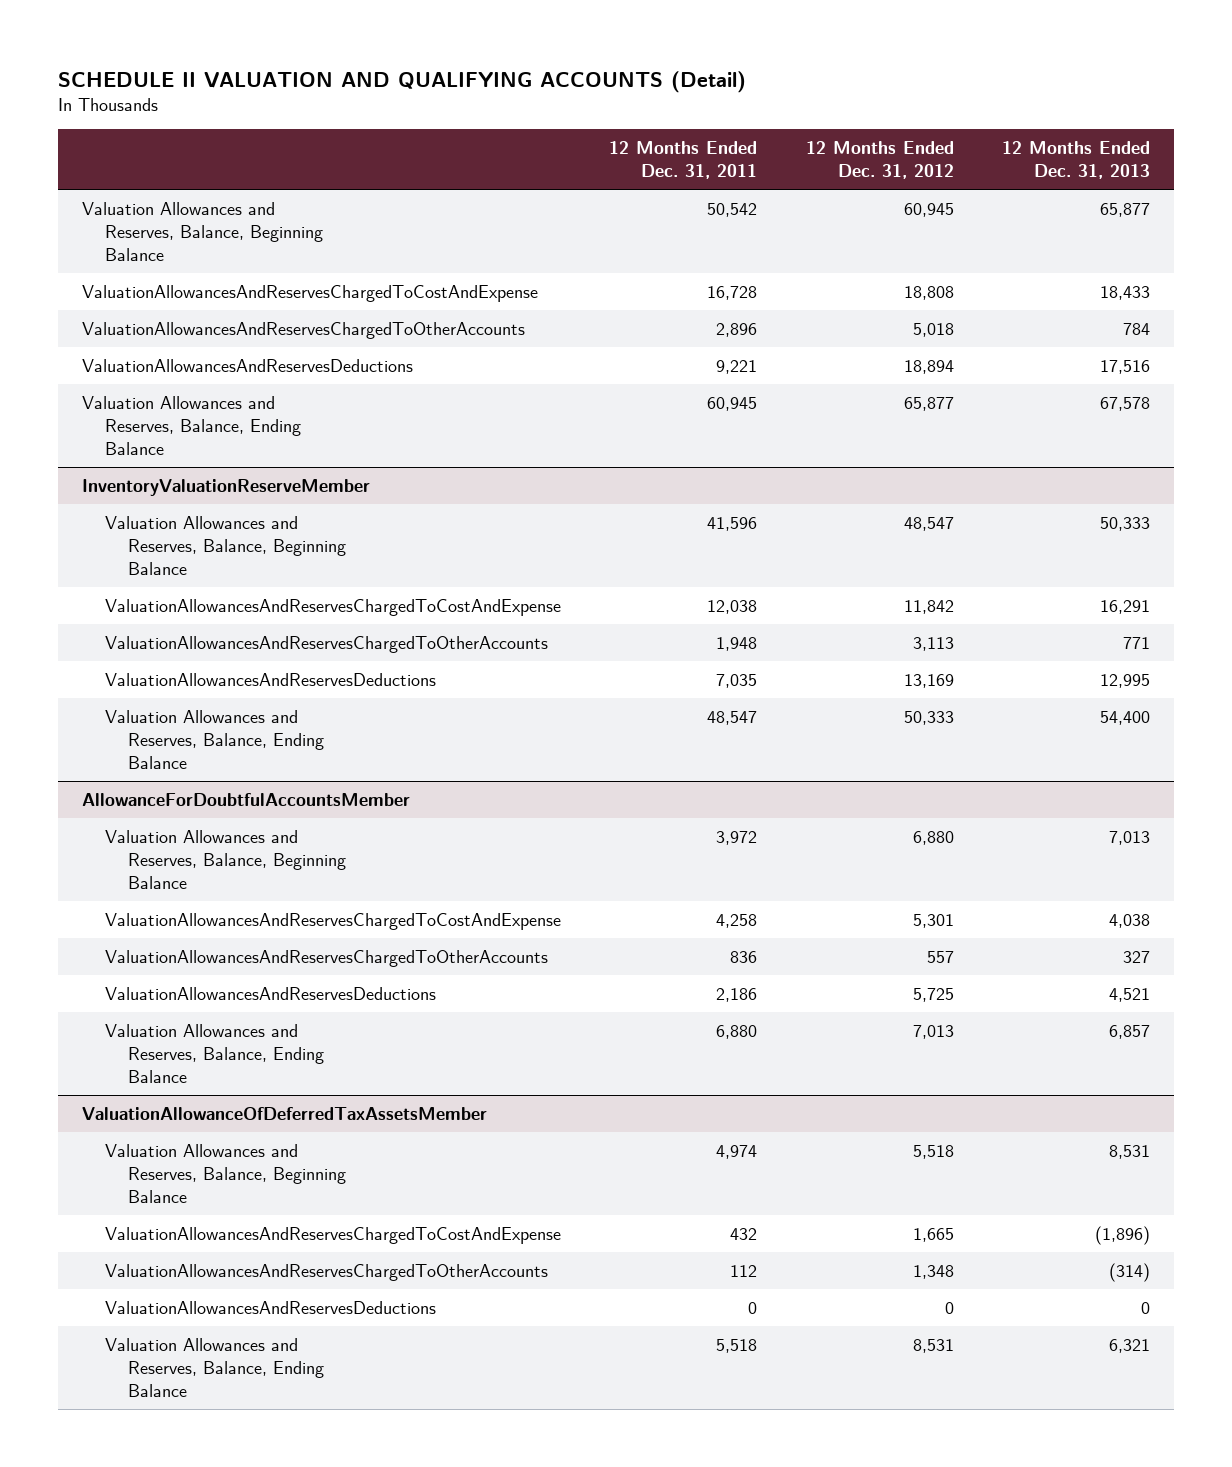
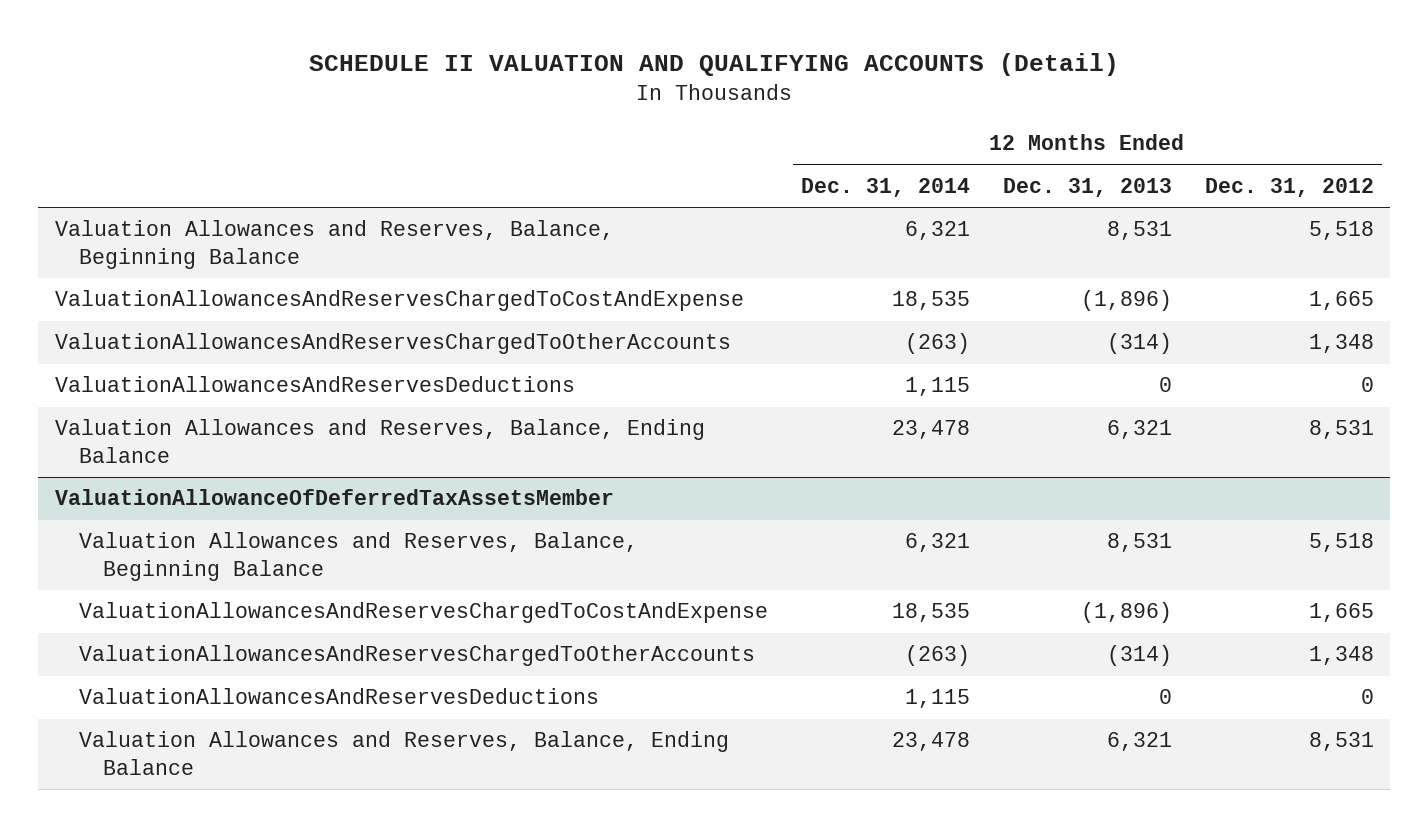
[609,141,758,180] 12 Months Ended Dec. 31, 2011 -> none
none -> [800,177,970,197] Dec. 31, 2014
[82,478,371,496] InventoryValuationReserveMember -> none
[105,515,347,576] Valuation Allowances and Reserves, Balance, Beginning Balance -> none
[105,598,562,616] ValuationAllowancesAndReservesChargedToCostAndExpense -> none
[105,635,549,653] ValuationAllowancesAndReservesChargedToOtherAccounts -> none
[105,672,437,686] ValuationAllowancesAndReservesDeductions -> none
[105,709,325,770] Valuation Allowances and Reserves, Balance, Ending Balance -> none
[82,792,411,806] AllowanceForDoubtfulAccountsMember -> none
[105,829,347,890] Valuation Allowances and Reserves, Balance, Beginning Balance -> none
[105,912,562,930] ValuationAllowancesAndReservesChargedToCostAndExpense -> none
[105,949,549,967] ValuationAllowancesAndReservesChargedToOtherAccounts -> none
[105,986,437,1000] ValuationAllowancesAndReservesDeductions -> none
[105,1023,325,1084] Valuation Allowances and Reserves, Balance, Ending Balance -> none
[903,202,954,217] 60,945 -> [1308,221,1374,241] 5,518
[1099,202,1150,217] 65,877 -> [1106,221,1172,241] 8,531
[903,285,954,300] 18,808 -> [1308,291,1374,311] 1,665
[1099,285,1150,300] 18,433 -> [1080,290,1172,312] (1,896)
[912,322,954,337] 5,018 -> [1308,334,1374,354] 1,348
[1122,322,1150,335] 784 -> [1106,333,1172,355] (314)
[903,359,954,374] 18,894 -> [1360,377,1374,393] 0
[1099,359,1150,374] 17,516 -> [1158,377,1172,393] 0
[903,396,954,411] 65,877 -> [1308,420,1374,440] 8,531
[1099,396,1150,411] 67,578 -> [1106,420,1172,440] 6,321

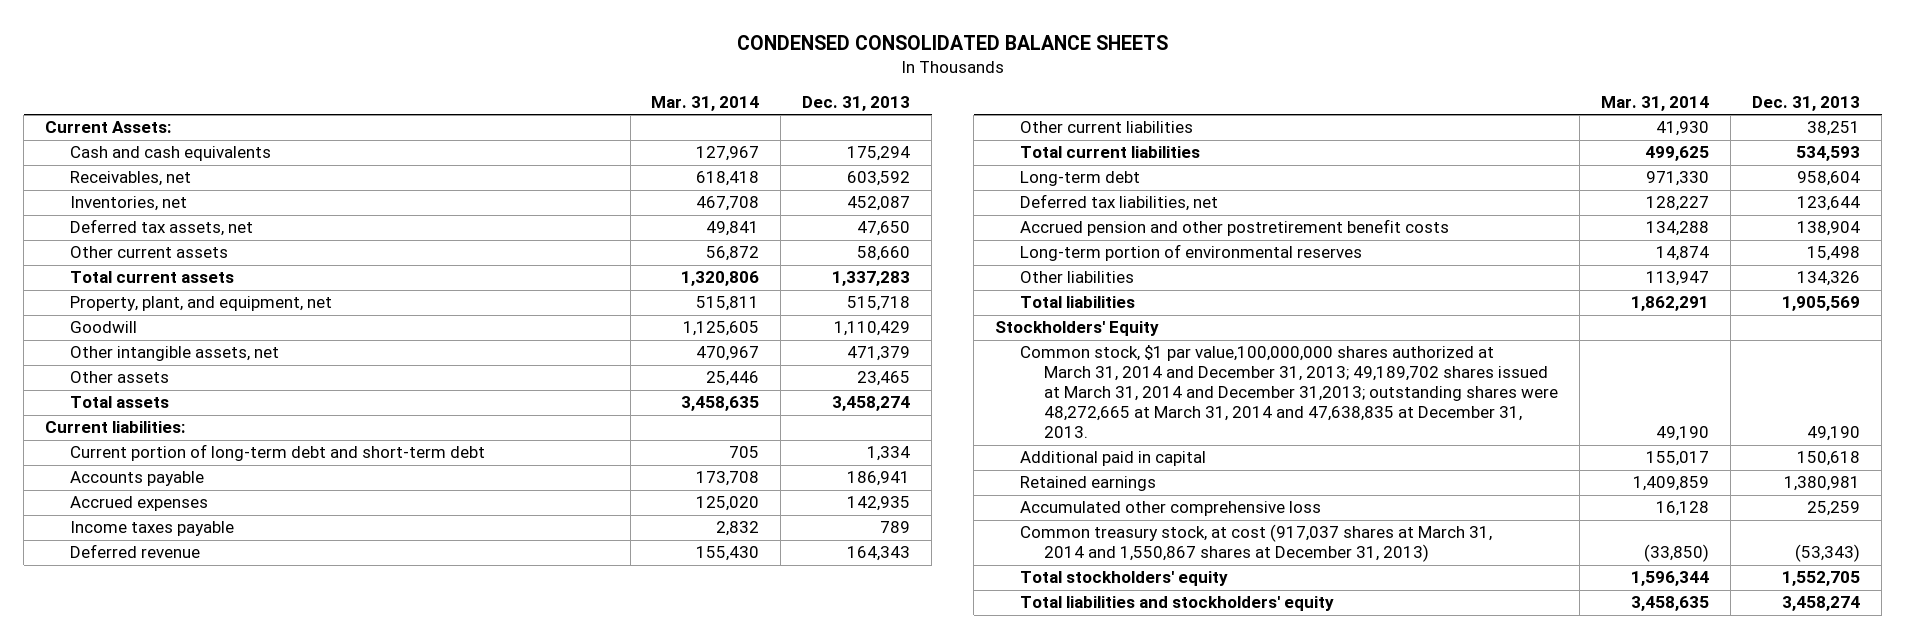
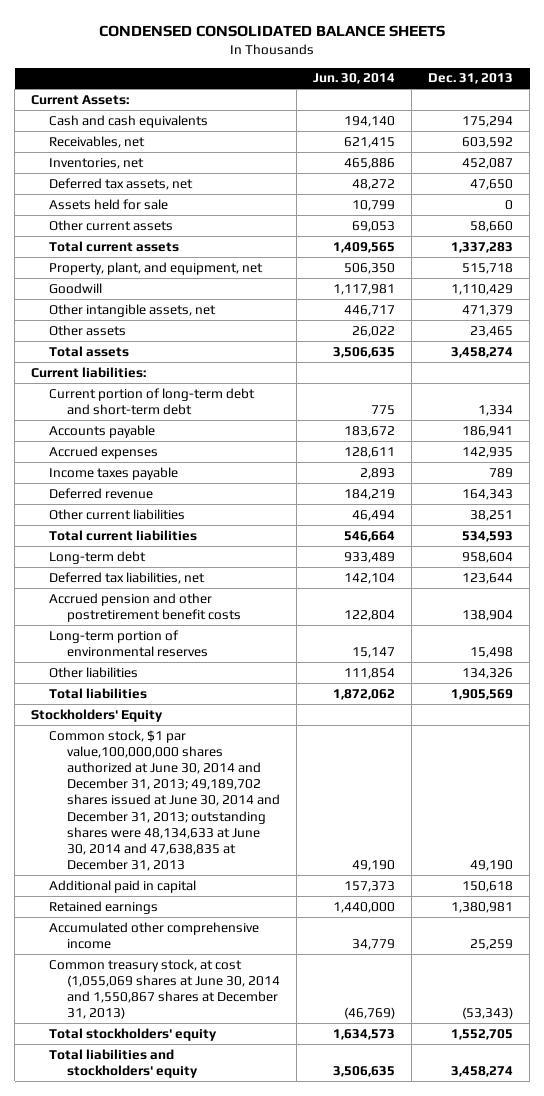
[651,95,760,111] Mar. 31, 2014 -> none
none -> [312,73,395,85] Jun. 30, 2014
none -> [49,198,169,210] Assets held for sale
[1019,345,1559,439] Common stock, $1 par value,100,000,000 shares authorized at March 31, 2014 and December 31, 2013; 49,189,702 shares issued at March 31, 2014 and December 31,2013; outstanding shares were 48,272,665 at March 31, 2014 and 47,638,835 at December 31, 2013. -> [49,729,280,872] Common stock, $1 par value,100,000,000 shares authorized at June 30, 2014 and December 31, 2013; 49,189,702 shares issued at June 30, 2014 and December 31, 2013; outstanding shares were 48,134,633 at June 30, 2014 and 47,638,835 at December 31, 2013
[1019,501,1321,517] Accumulated other comprehensive loss -> [49,921,260,949] Accumulated other comprehensive income
[1019,524,1492,563] Common treasury stock, at cost (917,037 shares at March 31, 2014 and 1,550,867 shares at December 31, 2013) -> [49,958,280,1020] Common treasury stock, at cost (1,055,069 shares at June 30, 2014 and 1,550,867 shares at December 31, 2013)

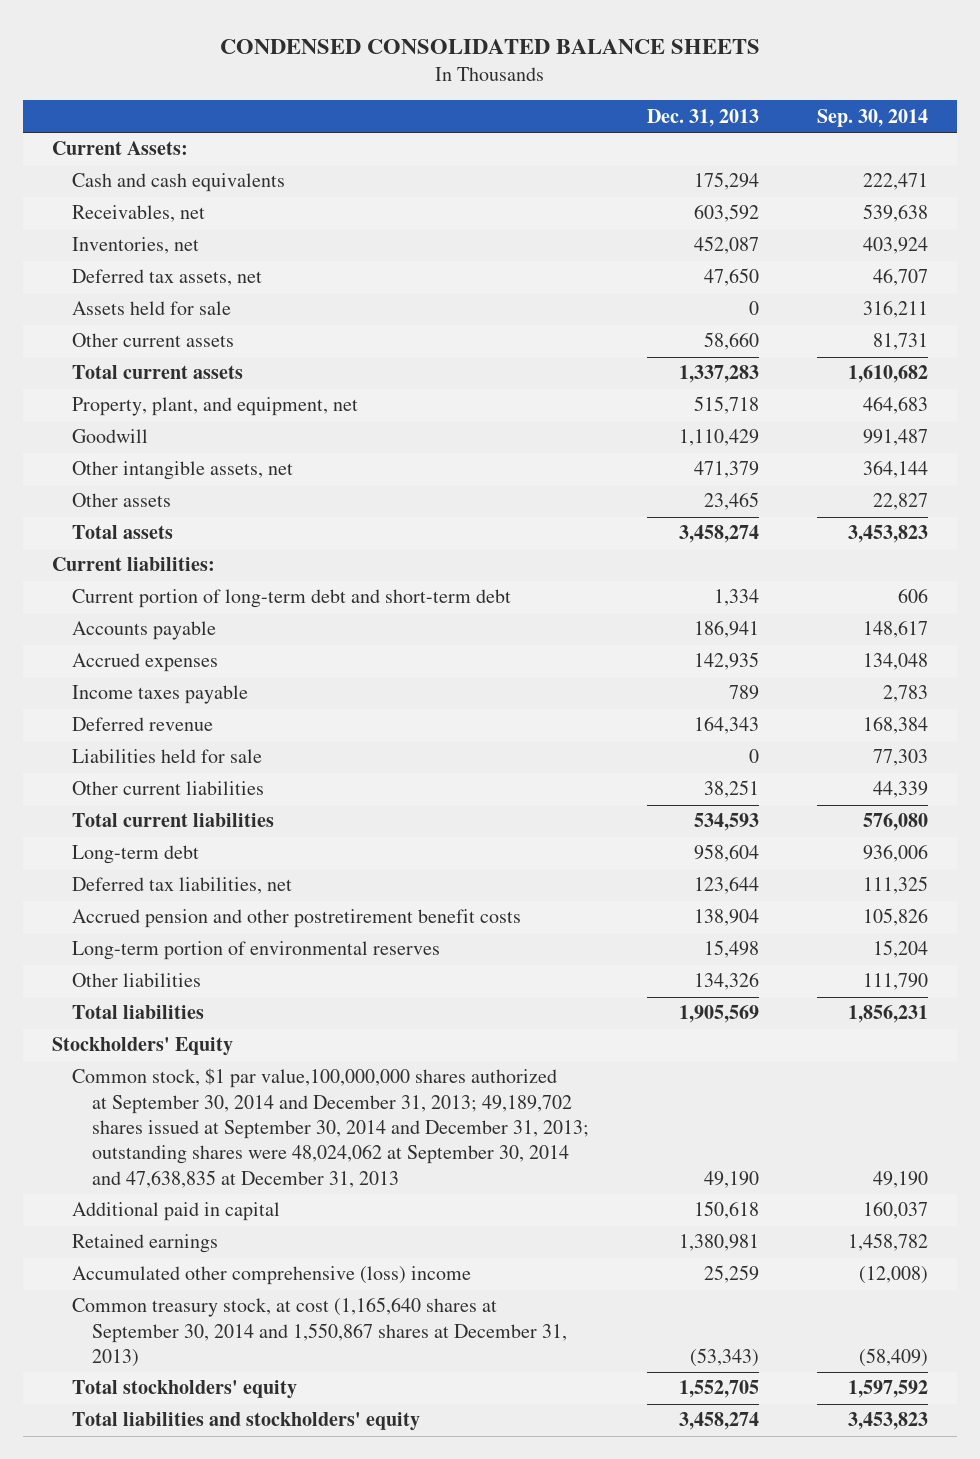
[312,73,395,85] Jun. 30, 2014 -> none
none -> [816,108,928,127] Sep. 30, 2014
none -> [71,749,262,764] Liabilities held for sale
[49,729,280,872] Common stock, $1 par value,100,000,000 shares authorized at June 30, 2014 and December 31, 2013; 49,189,702 shares issued at June 30, 2014 and December 31, 2013; outstanding shares were 48,134,633 at June 30, 2014 and 47,638,835 at December 31, 2013 -> [71,1068,589,1188] Common stock, $1 par value,100,000,000 shares authorized at September 30, 2014 and December 31, 2013; 49,189,702 shares issued at September 30, 2014 and December 31, 2013; outstanding shares were 48,024,062 at September 30, 2014 and 47,638,835 at December 31, 2013
[49,921,260,949] Accumulated other comprehensive income -> [71,1266,471,1286] Accumulated other comprehensive (loss) income
[49,958,280,1020] Common treasury stock, at cost (1,055,069 shares at June 30, 2014 and 1,550,867 shares at December 31, 2013) -> [71,1297,567,1368] Common treasury stock, at cost (1,165,640 shares at September 30, 2014 and 1,550,867 shares at December 31, 2013)

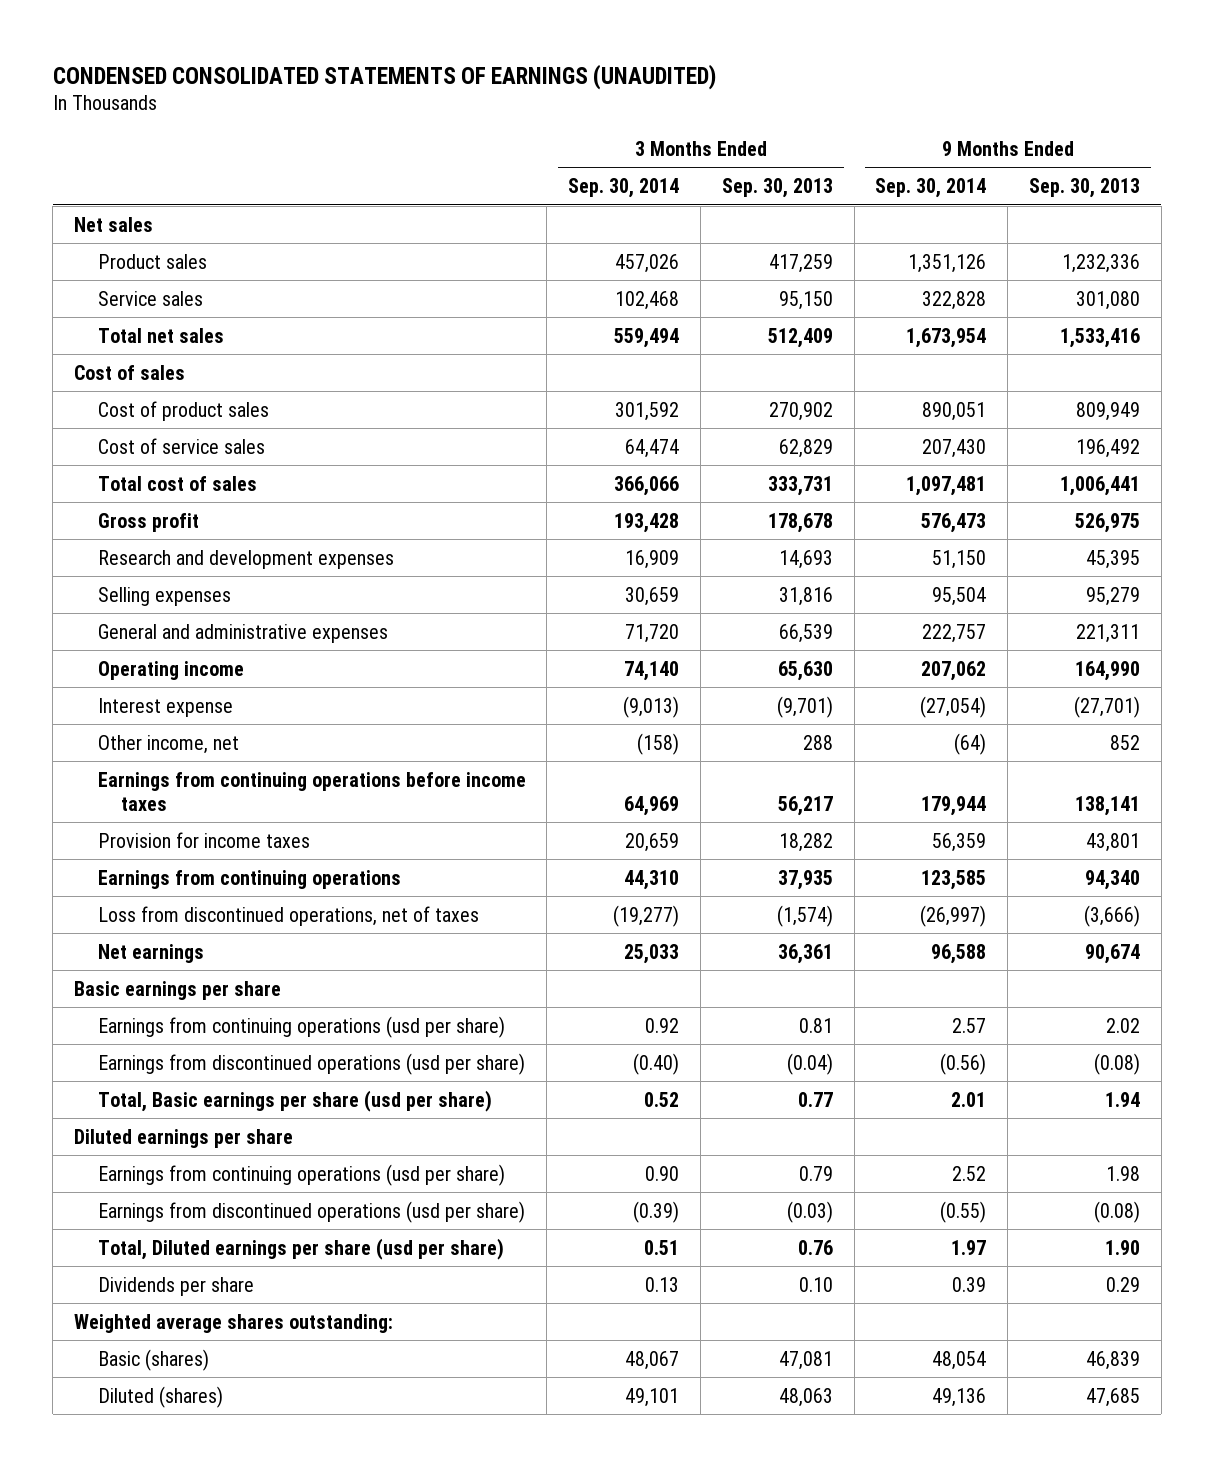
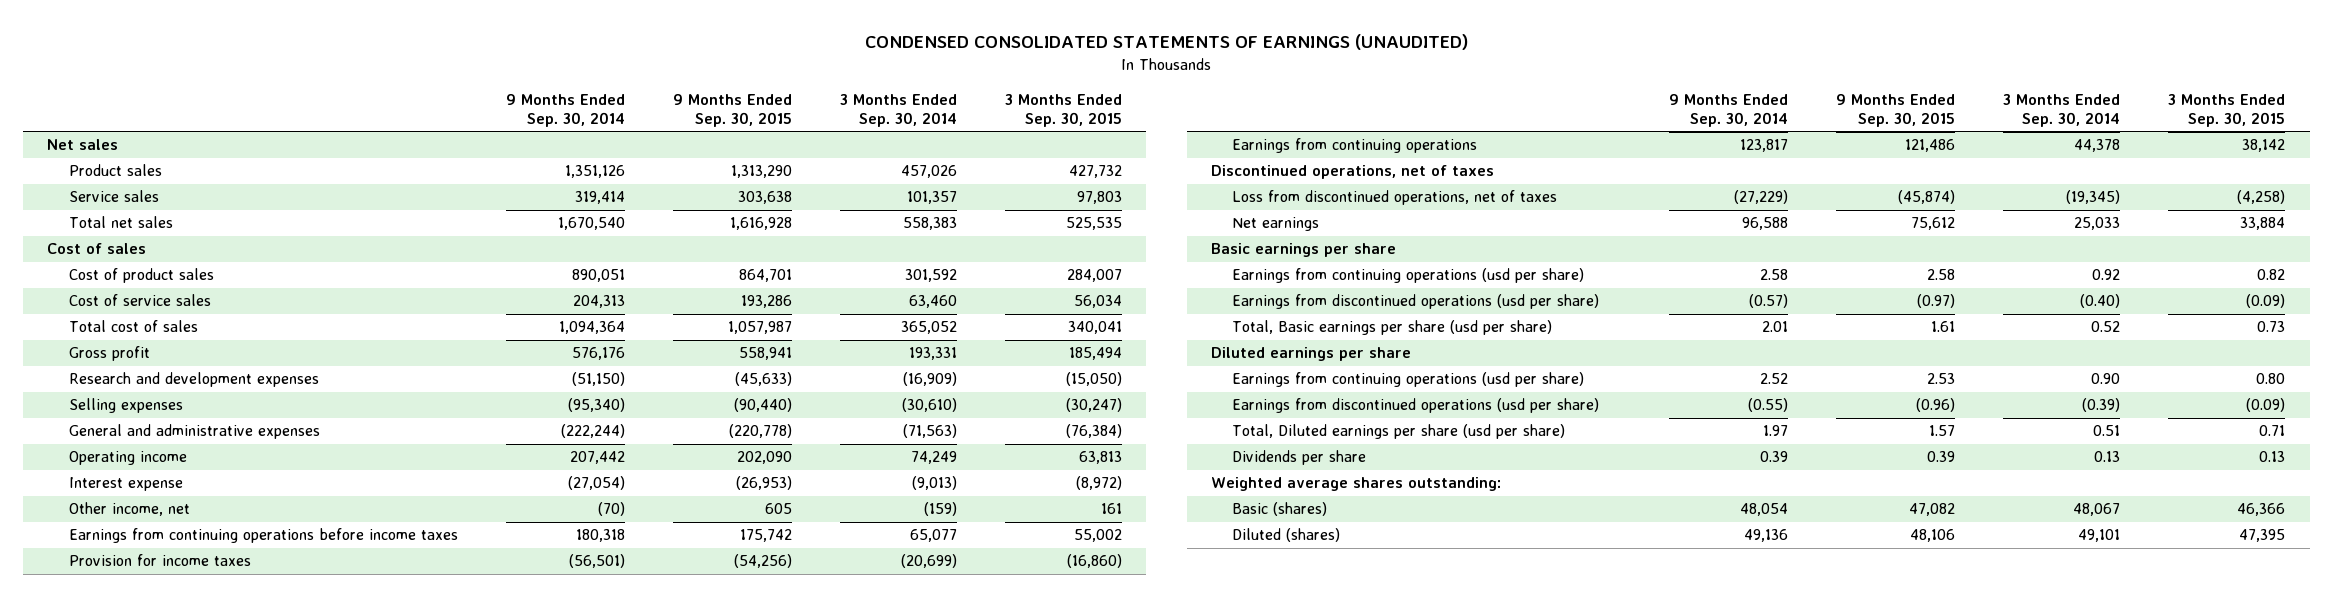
[721,178,833,199] Sep. 30, 2013 -> none
[1029,178,1141,199] Sep. 30, 2013 -> none
none -> [672,93,792,127] 9 Months Ended Sep. 30, 2015
none -> [1004,93,1122,127] 3 Months Ended Sep. 30, 2015
[615,290,680,310] 102,468 -> [906,191,957,205] 101,357
[922,290,987,310] 322,828 -> [574,191,625,205] 319,414
[614,327,680,348] 559,494 -> [902,217,957,231] 558,383
[906,327,987,348] 1,673,954 -> [557,217,625,231] 1,670,540
[625,438,680,458] 64,474 -> [908,295,957,309] 63,460
[922,438,987,458] 207,430 -> [572,295,625,309] 204,313
[614,475,680,496] 366,066 -> [900,321,957,335] 365,052
[906,475,987,496] 1,097,481 -> [558,321,625,335] 1,094,364
[614,512,680,533] 193,428 -> [908,347,957,361] 193,331
[921,512,987,533] 576,473 -> [571,347,625,361] 576,176
[625,549,680,569] 16,909 -> [902,372,957,387] (16,909)
[932,549,987,569] 51,150 -> [571,372,625,387] (51,150)
[625,586,680,606] 30,659 -> [901,398,957,413] (30,610)
[932,586,987,606] 95,504 -> [567,398,625,413] (95,340)
[625,623,680,643] 71,720 -> [902,424,957,439] (71,563)
[922,623,987,643] 222,757 -> [560,424,625,439] (222,244)
[624,660,680,681] 74,140 -> [910,451,957,465] 74,249
[921,660,987,681] 207,062 -> [569,451,625,465] 207,442
[637,732,680,755] (158) -> [923,502,957,517] (159)
[954,732,987,755] (64) -> [597,502,625,517] (70)
[624,795,680,816] 64,969 -> [909,529,957,543] 65,077
[921,795,987,816] 179,944 -> [575,529,625,543] 180,318
[625,832,680,852] 20,659 -> [900,554,957,569] (20,699)
[932,832,987,852] 56,359 -> [568,554,625,569] (56,501)
[624,869,680,890] 44,310 -> [2074,139,2121,153] 44,378
[921,869,987,890] 123,585 -> [1740,139,1789,153] 123,817
none -> [1210,165,1494,180] Discontinued operations, net of taxes
[613,904,680,927] (19,277) -> [2066,190,2121,205] (19,345)
[920,904,987,927] (26,997) -> [1734,190,1789,205] (27,229)
[952,1017,987,1033] 2.57 -> [1760,269,1789,281] 2.58
[940,1052,987,1075] (0.56) -> [1749,294,1789,309] (0.57)

